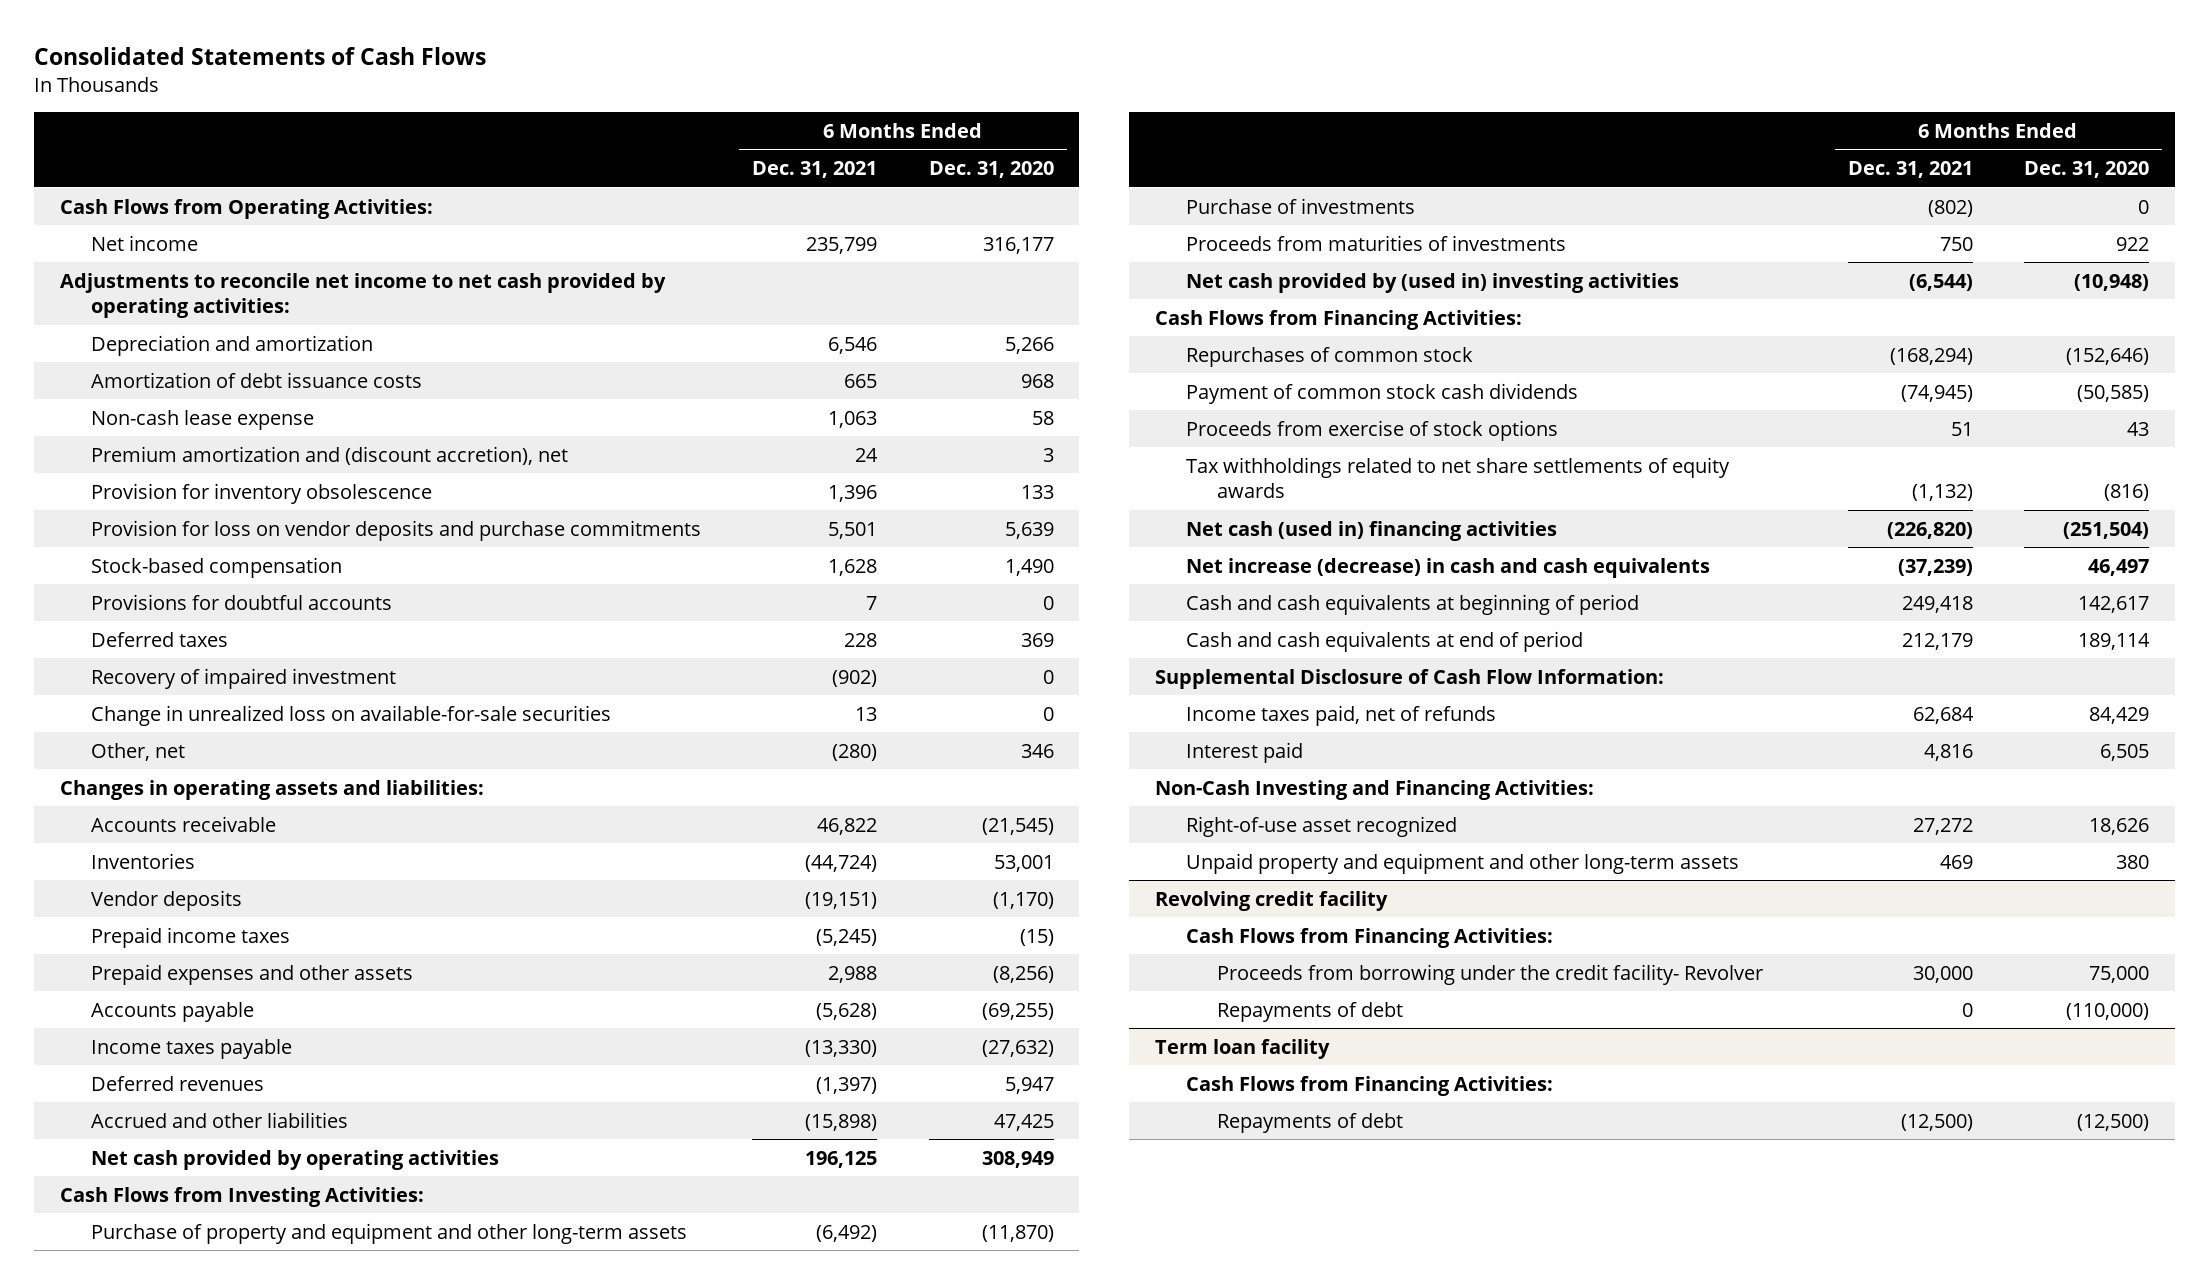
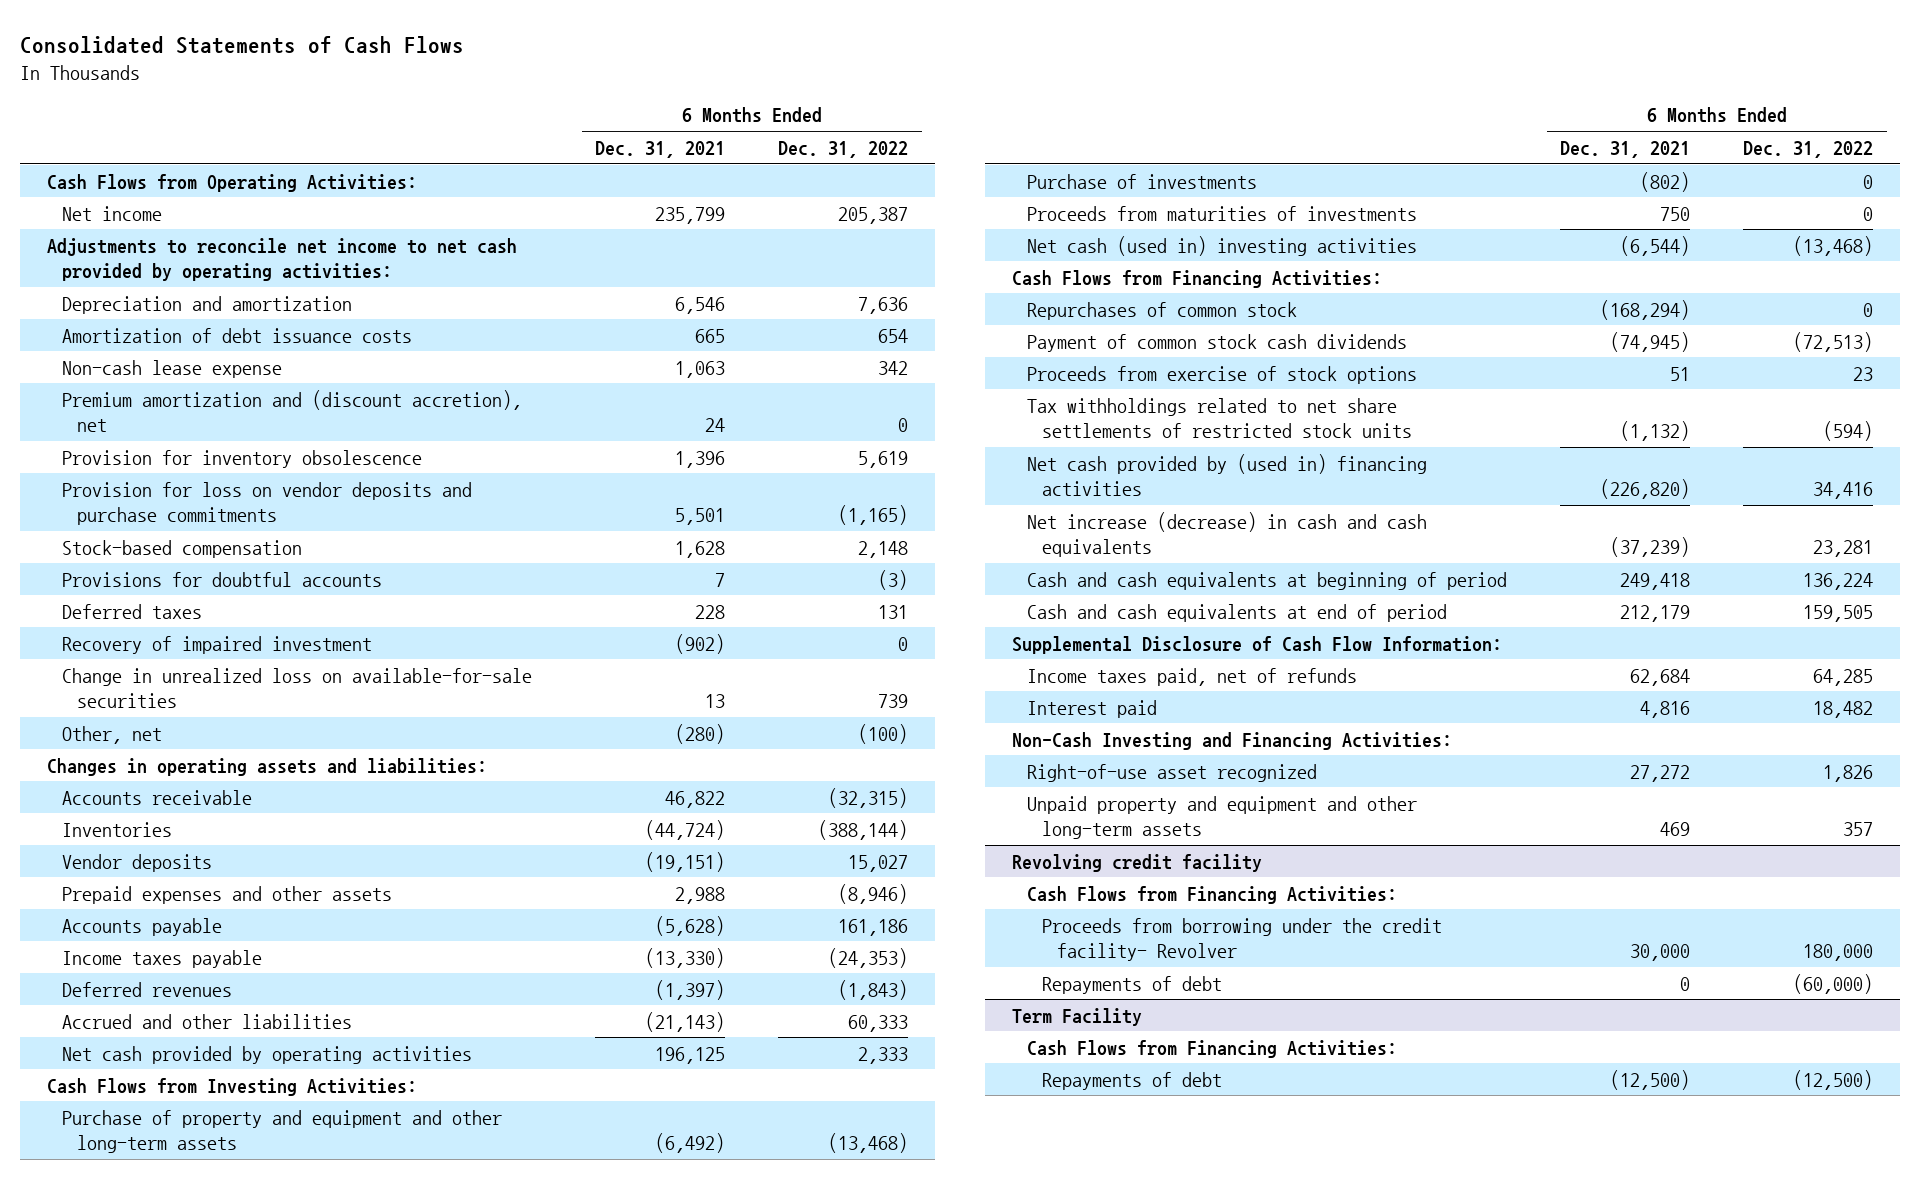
[928,161,1054,179] Dec. 31, 2020 -> none
none -> [778,140,909,158] Dec. 31, 2022
[90,926,290,948] Prepaid income taxes -> none
[805,1113,878,1131] (15,898) -> [645,1011,726,1032] (21,143)
[1186,272,1680,293] Net cash provided by (used in) investing activities -> [1026,235,1417,256] Net cash (used in) investing activities
[1186,456,1731,499] Tax withholdings related to net share settlements of equity awards -> [1026,397,1412,438] Tax withholdings related to net share settlements of restricted stock units
[1186,520,1558,541] Net cash (used in) financing activities -> [1026,453,1427,496] Net cash provided by (used in) financing activities
[1155,1038,1331,1059] Term loan facility -> [1011,1007,1142,1026] Term Facility

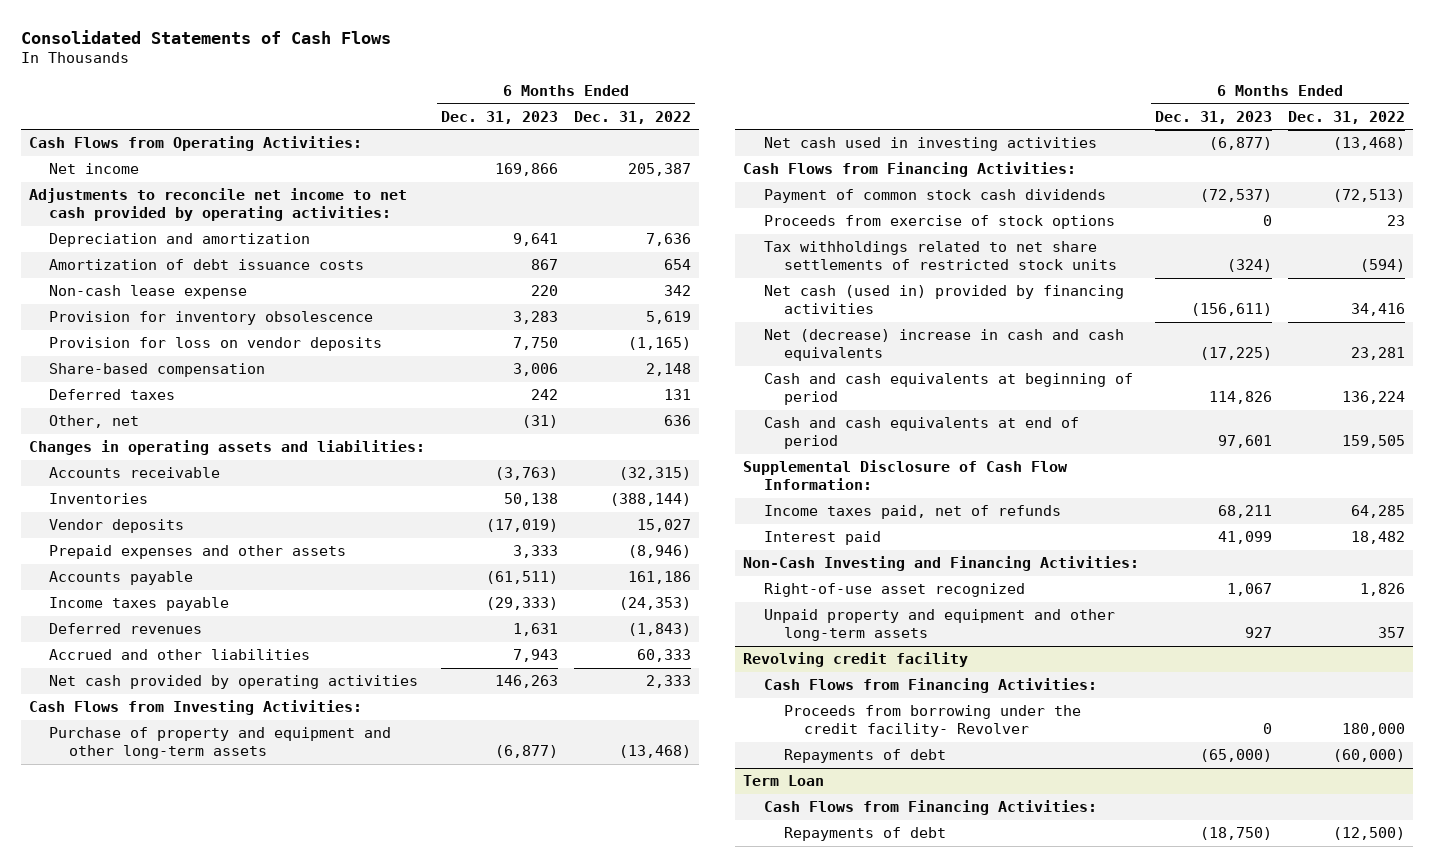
[595,140,726,158] Dec. 31, 2021 -> none
none -> [440,110,558,124] Dec. 31, 2023
[62,389,523,432] Premium amortization and (discount accretion), net -> none
[62,571,383,587] Provisions for doubtful accounts -> none
[62,481,473,525] Provision for loss on vendor deposits and purchase commitments -> [48,337,382,352] Provision for loss on vendor deposits
[62,539,303,558] Stock-based compensation -> [48,363,265,378] Share-based compensation
[62,635,373,654] Recovery of impaired investment -> none
[62,667,533,708] Change in unrealized loss on available-for-sale securities -> none
[858,723,909,744] (100) -> [663,415,691,427] 636
[1026,173,1257,189] Purchase of investments -> none
[1026,205,1417,221] Proceeds from maturities of investments -> none
[1026,235,1417,256] Net cash (used in) investing activities -> [763,137,1097,152] Net cash used in investing activities
[1026,301,1297,320] Repurchases of common stock -> none
[1026,453,1427,496] Net cash provided by (used in) financing activities -> [763,285,1124,315] Net cash (used in) provided by financing activities
[1026,511,1427,557] Net increase (decrease) in cash and cash equivalents -> [763,329,1124,362] Net (decrease) increase in cash and cash equivalents
[1011,1007,1142,1026] Term Facility -> [743,775,825,787] Term Loan

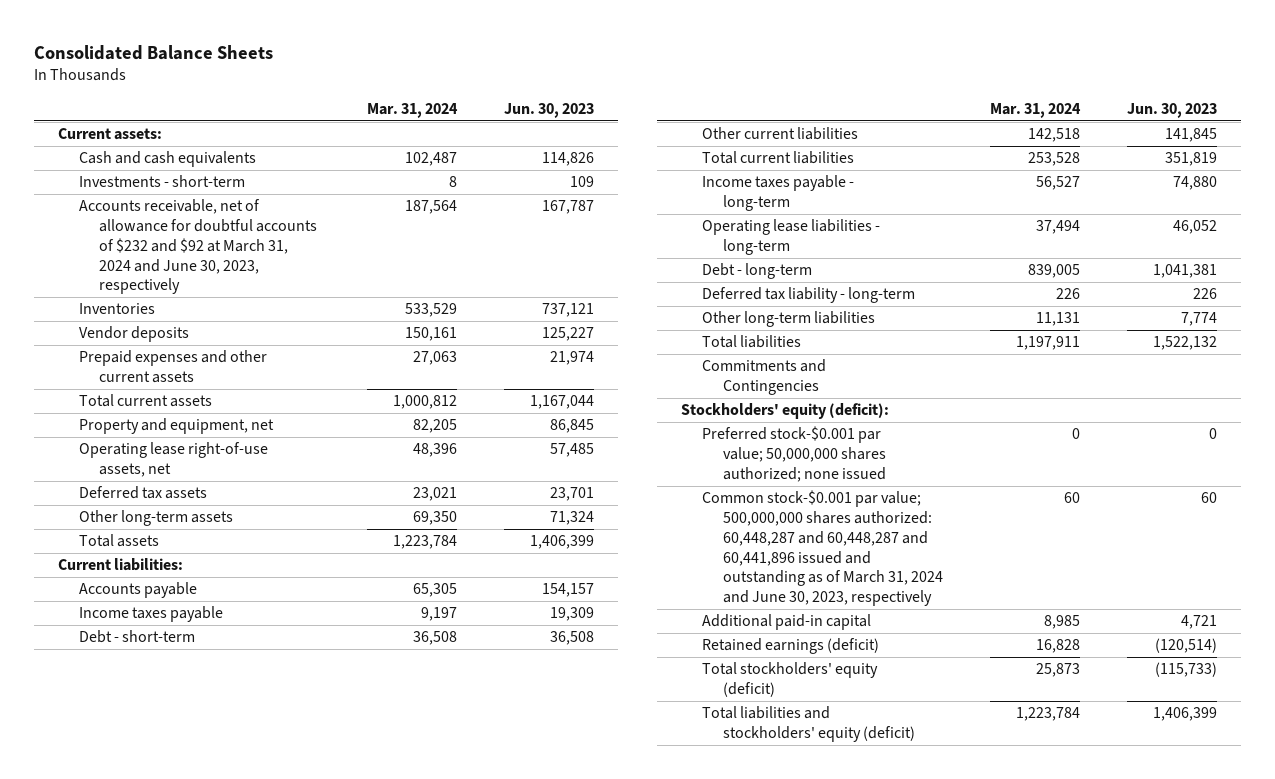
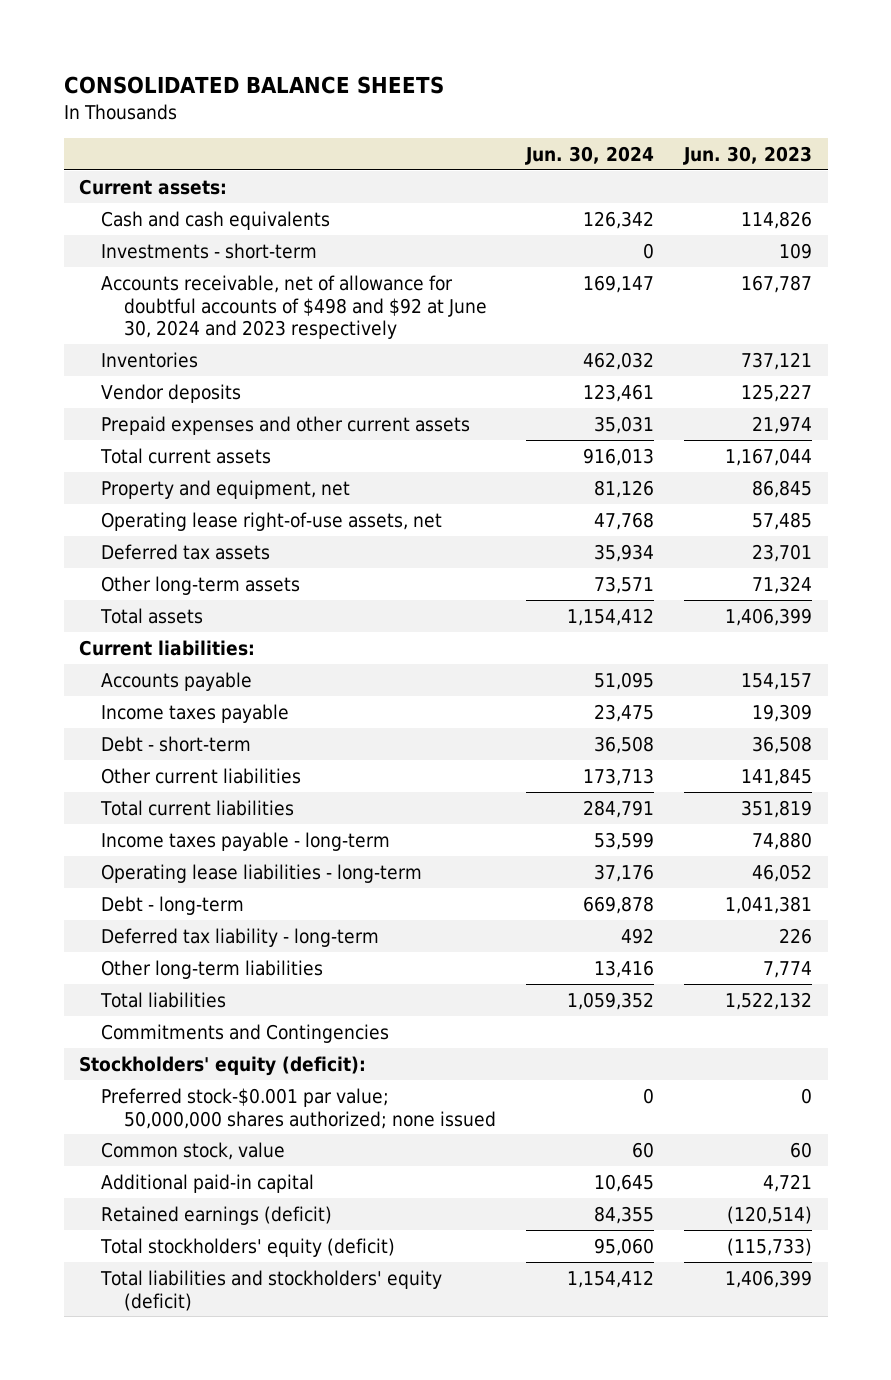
[34,44,274,60] Consolidated Balance Sheets -> [63,76,444,95] CONSOLIDATED BALANCE SHEETS
[366,102,458,118] Mar. 31, 2024 -> none
none -> [525,146,655,166] Jun. 30, 2024
[78,199,318,295] Accounts receivable, net of allowance for doubtful accounts of $232 and $92 at March 31, 2024 and June 30, 2023, respectively -> [101,274,488,340] Accounts receivable, net of allowance for doubtful accounts of $498 and $92 at June 30, 2024 and 2023 respectively
[701,490,943,606] Common stock-$0.001 par value; 500,000,000 shares authorized: 60,448,287 and 60,448,287 and 60,441,896 issued and outstanding as of March 31, 2024 and June 30, 2023, respectively -> [101,1141,286,1160] Common stock, value

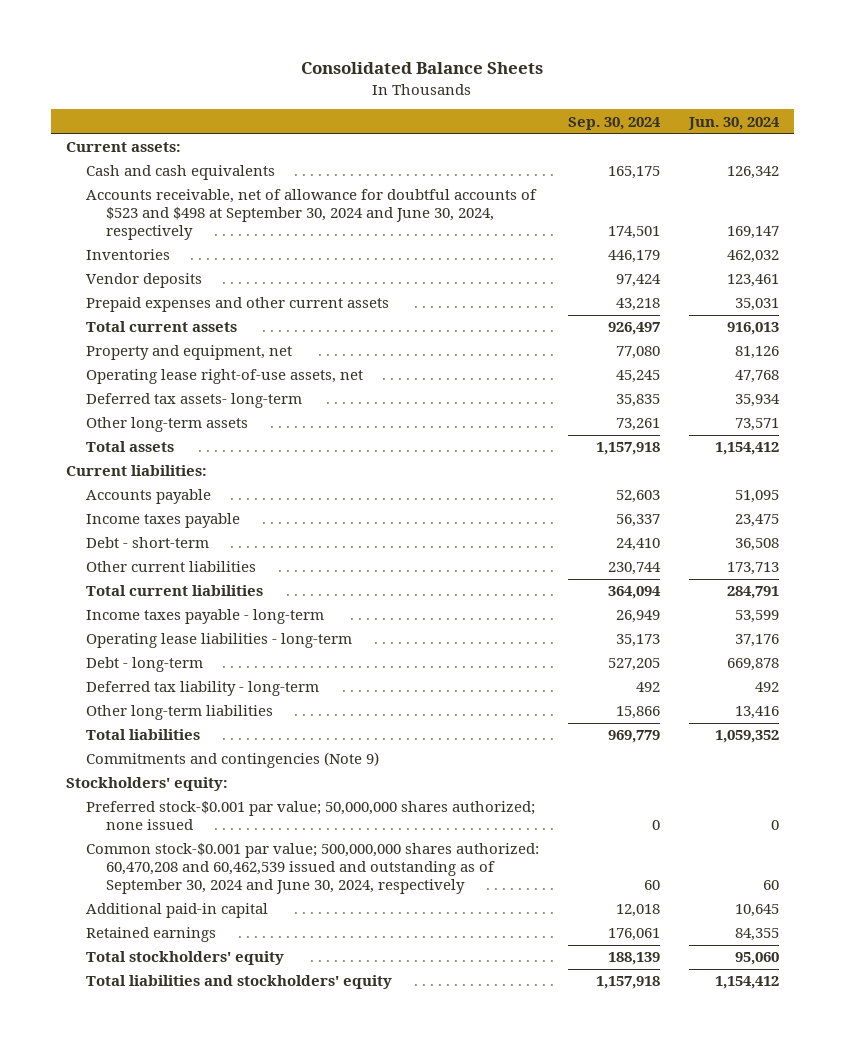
[63,76,444,95] CONSOLIDATED BALANCE SHEETS -> [301,62,544,75] Consolidated Balance Sheets
[683,146,813,166] Jun. 30, 2023 -> none
none -> [568,116,662,130] Sep. 30, 2024
[101,242,318,259] Investments - short-term -> none
[101,274,488,340] Accounts receivable, net of allowance for doubtful accounts of $498 and $92 at June 30, 2024 and 2023 respectively -> [86,189,538,241] Accounts receivable, net of allowance for doubtful accounts of $523 and $498 at September 30, 2024 and June 30, 2024, respectively
[101,543,271,560] Deferred tax assets -> [86,393,303,409] Deferred tax assets- long-term
[101,1023,390,1043] Commitments and Contingencies -> [86,752,380,769] Commitments and contingencies (Note 9)
[78,1055,366,1076] Stockholders' equity (deficit): -> [65,777,228,792] Stockholders' equity:
[101,1141,286,1160] Common stock, value -> [86,843,540,895] Common stock-$0.001 par value; 500,000,000 shares authorized: 60,470,208 and 60,462,539 issued and outstanding as of September 30, 2024 and June 30, 2024, respectively
[101,1205,333,1225] Retained earnings (deficit) -> [86,927,217,943] Retained earnings
[100,1237,396,1257] Total stockholders' equity (deficit) -> [86,951,285,966] Total stockholders' equity
[100,1269,443,1311] Total liabilities and stockholders' equity (deficit) -> [86,975,393,990] Total liabilities and stockholders' equity

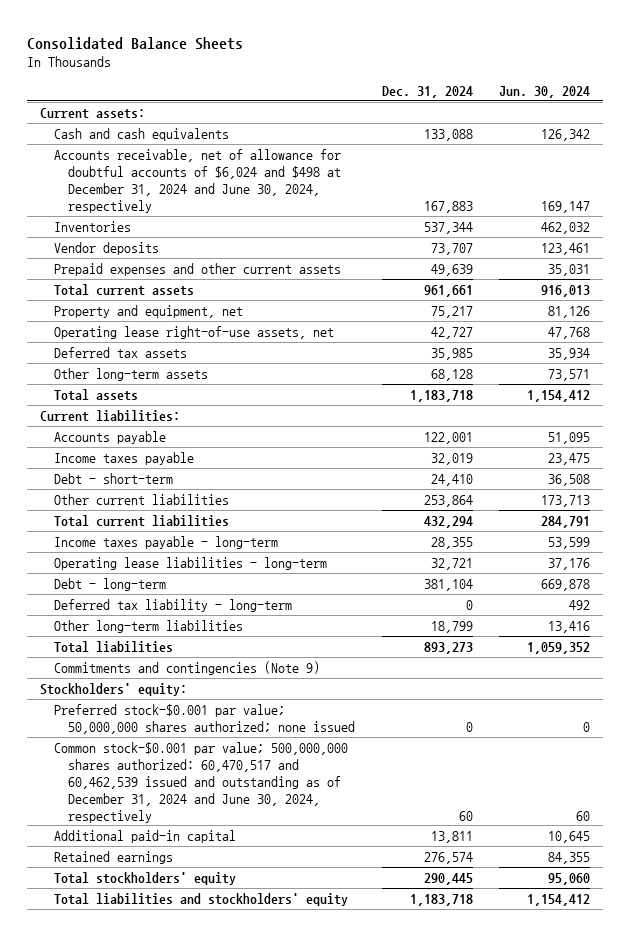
[568,116,662,130] Sep. 30, 2024 -> none
none -> [381,85,473,98] Dec. 31, 2024
[86,189,538,241] Accounts receivable, net of allowance for doubtful accounts of $523 and $498 at September 30, 2024 and June 30, 2024, respectively -> [53,148,342,213] Accounts receivable, net of allowance for doubtful accounts of $6,024 and $498 at December 31, 2024 and June 30, 2024, respectively
[86,393,303,409] Deferred tax assets- long-term -> [53,346,187,358] Deferred tax assets
[86,843,540,895] Common stock-$0.001 par value; 500,000,000 shares authorized: 60,470,208 and 60,462,539 issued and outstanding as of September 30, 2024 and June 30, 2024, respectively -> [53,741,348,823] Common stock-$0.001 par value; 500,000,000 shares authorized: 60,470,517 and 60,462,539 issued and outstanding as of December 31, 2024 and June 30, 2024, respectively

